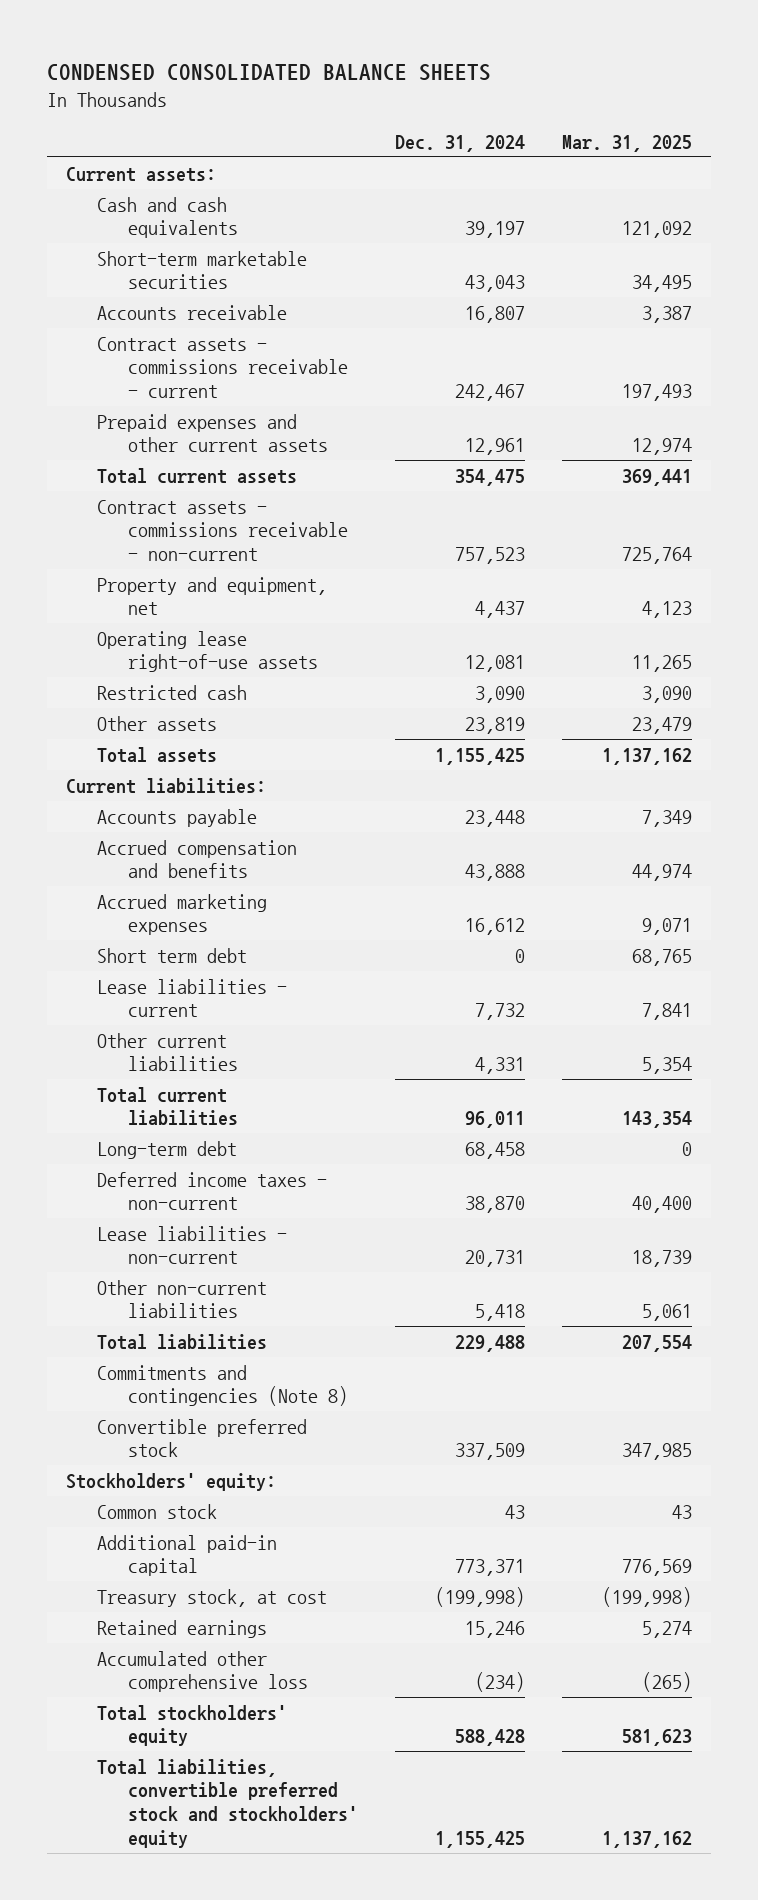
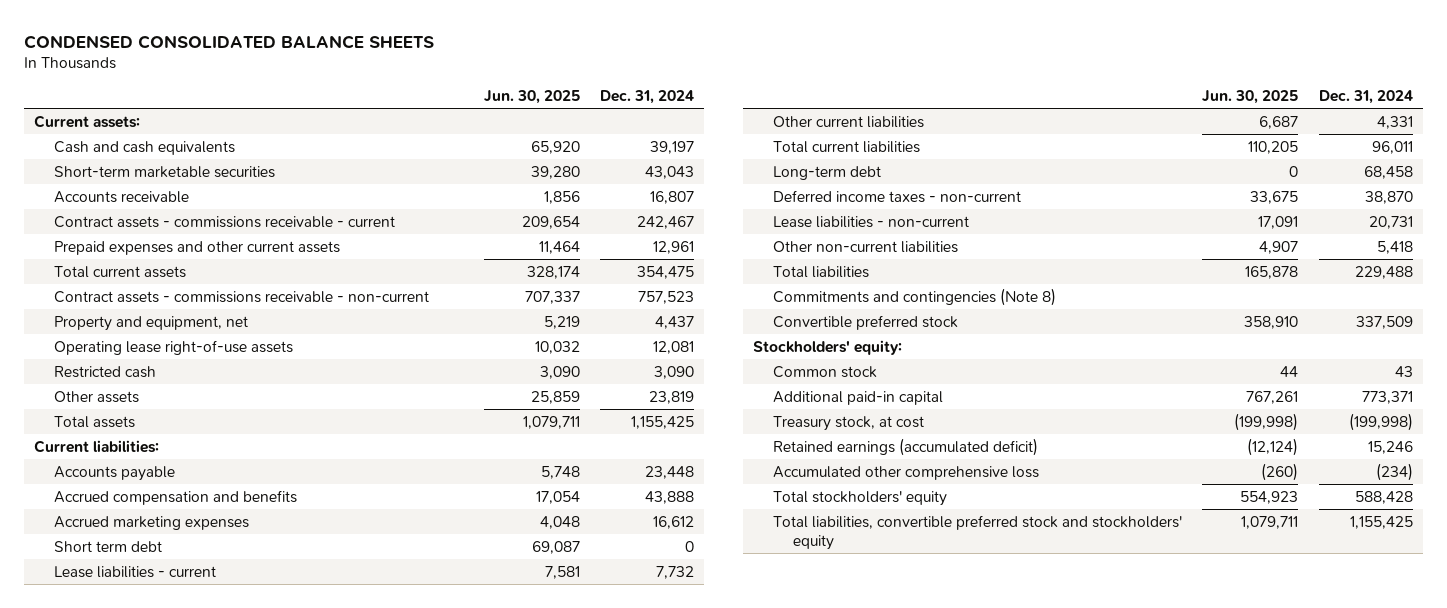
[562,134,693,152] Mar. 31, 2025 -> none
none -> [483,90,580,105] Jun. 30, 2025
[96,1619,267,1638] Retained earnings -> [772,437,1038,456] Retained earnings (accumulated deficit)

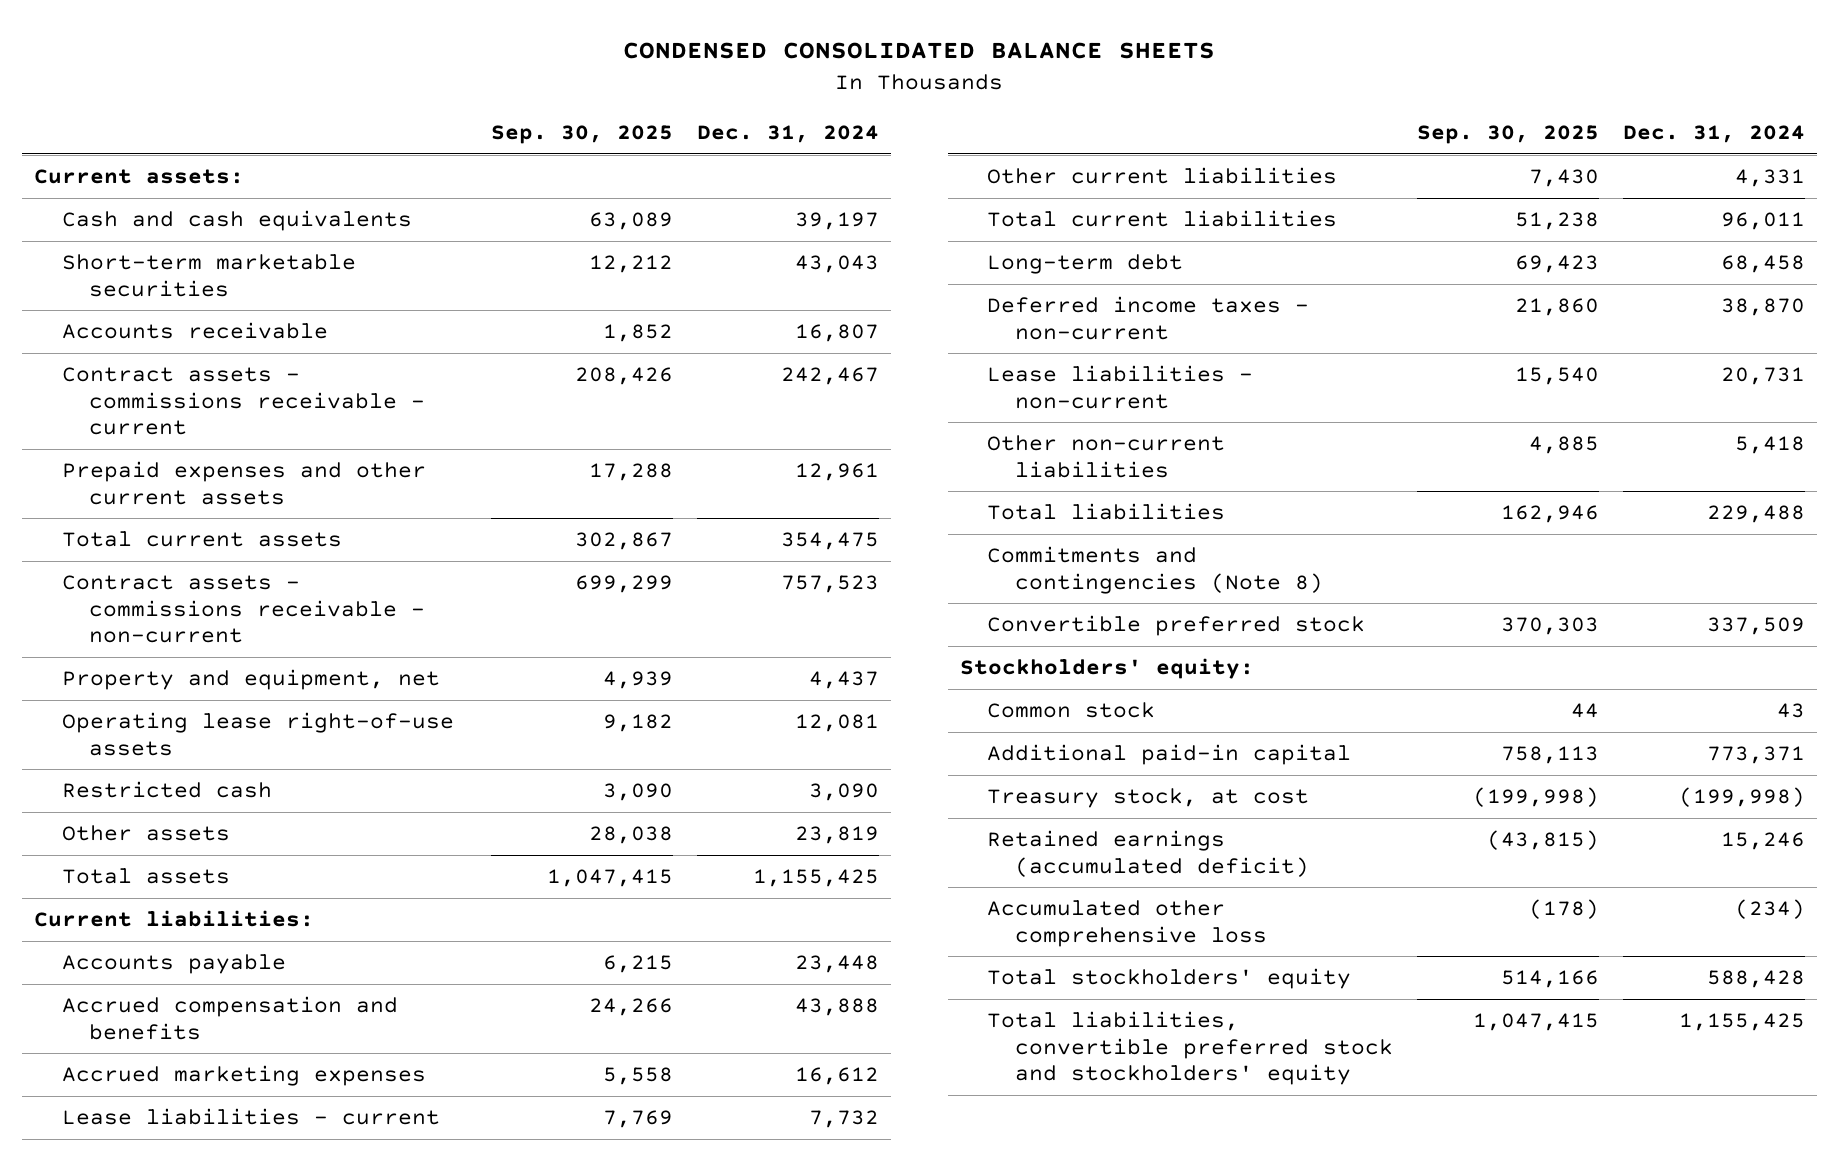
[483,90,580,105] Jun. 30, 2025 -> none
none -> [490,125,673,145] Sep. 30, 2025
[54,540,163,552] Short term debt -> none

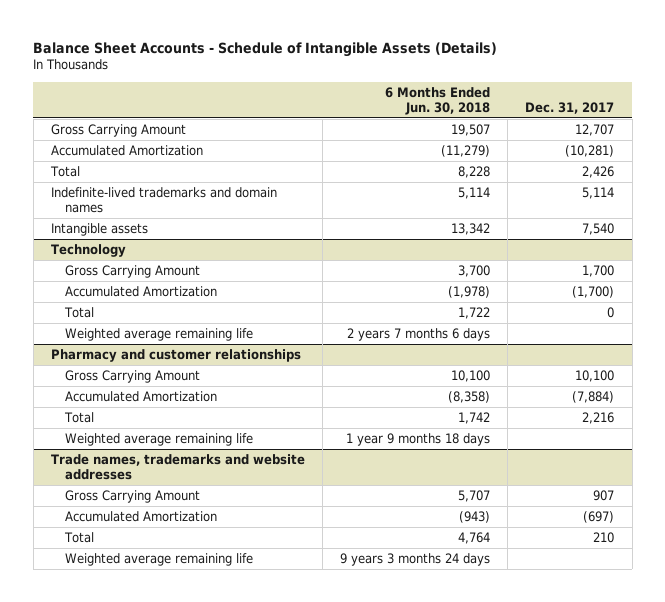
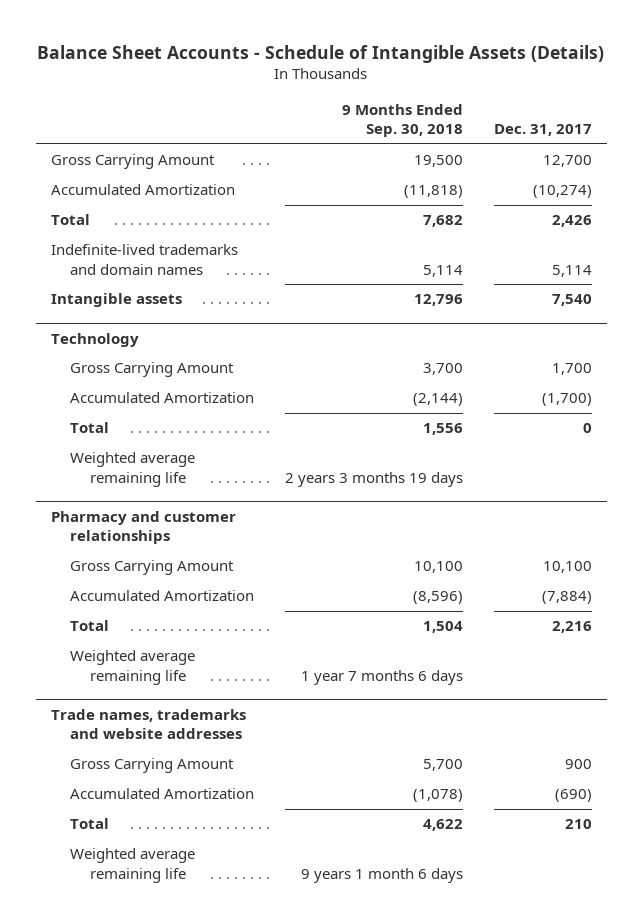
[385,86,491,115] 6 Months Ended Jun. 30, 2018 -> none
none -> [341,103,463,138] 9 Months Ended Sep. 30, 2018
[575,124,615,137] 12,707 -> [542,155,592,168] 12,700
[565,145,615,158] (10,281) -> [532,185,592,199] (10,274)
[593,490,615,502] 907 -> [564,759,592,770] 900
[583,511,615,524] (697) -> [554,789,592,803] (690)

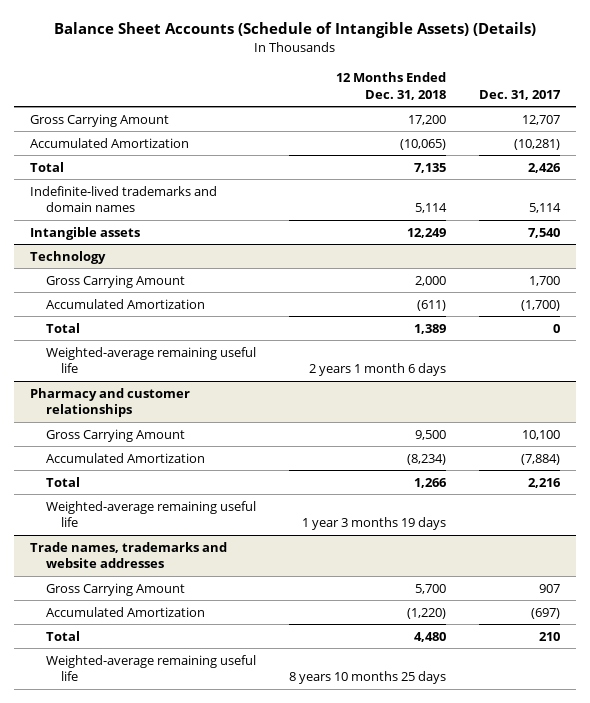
[37,45,605,64] Balance Sheet Accounts - Schedule of Intangible Assets (Details) -> [54,22,537,39] Balance Sheet Accounts (Schedule of Intangible Assets) (Details)
[341,103,463,138] 9 Months Ended Sep. 30, 2018 -> none
none -> [335,72,446,100] 12 Months Ended Dec. 31, 2018
[542,155,592,168] 12,700 -> [521,114,560,125] 12,707
[532,185,592,199] (10,274) -> [513,138,560,150] (10,281)
[70,452,196,487] Weighted average remaining life -> [45,346,256,374] Weighted-average remaining useful life
[70,650,196,685] Weighted average remaining life -> [45,500,256,528] Weighted-average remaining useful life
[564,759,592,770] 900 -> [538,583,560,593] 907
[554,789,592,803] (690) -> [530,607,560,619] (697)
[70,848,196,883] Weighted average remaining life -> [45,654,256,682] Weighted-average remaining useful life

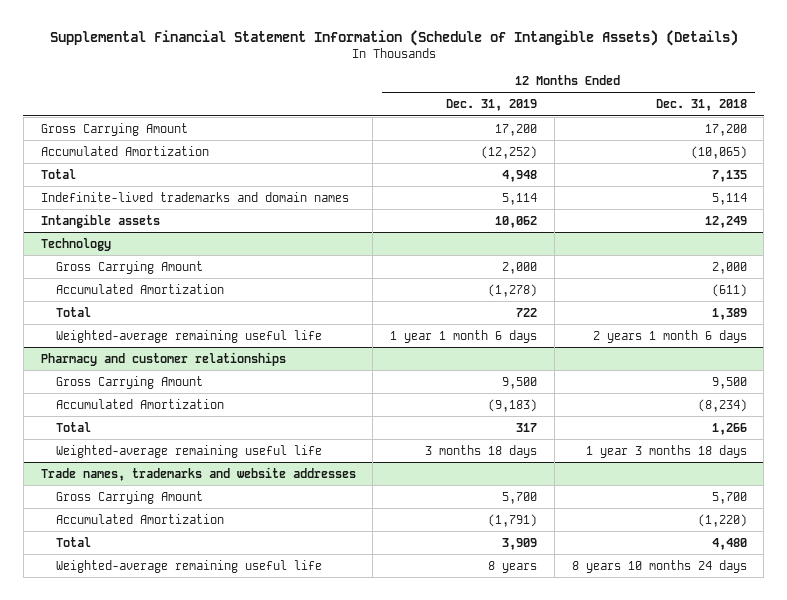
[54,22,537,39] Balance Sheet Accounts (Schedule of Intangible Assets) (Details) -> [49,29,738,46] Supplemental Financial Statement Information (Schedule of Intangible Assets) (Details)
[478,89,561,100] Dec. 31, 2017 -> none
none -> [446,99,538,112] Dec. 31, 2019
[301,517,446,531] 1 year 3 months 19 days -> [585,444,747,458] 1 year 3 months 18 days
[288,671,446,685] 8 years 10 months 25 days -> [571,559,747,573] 8 years 10 months 24 days

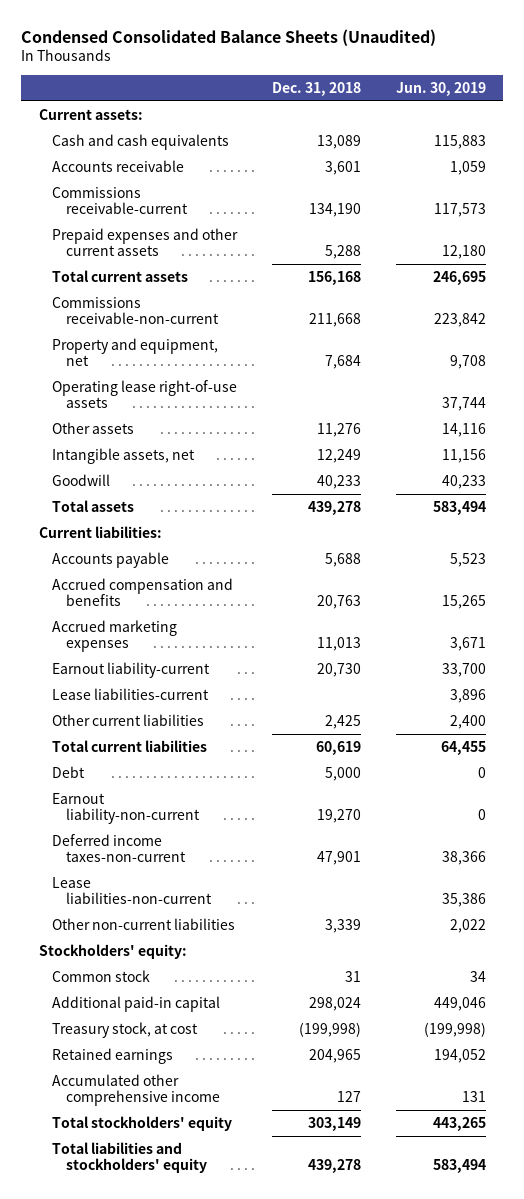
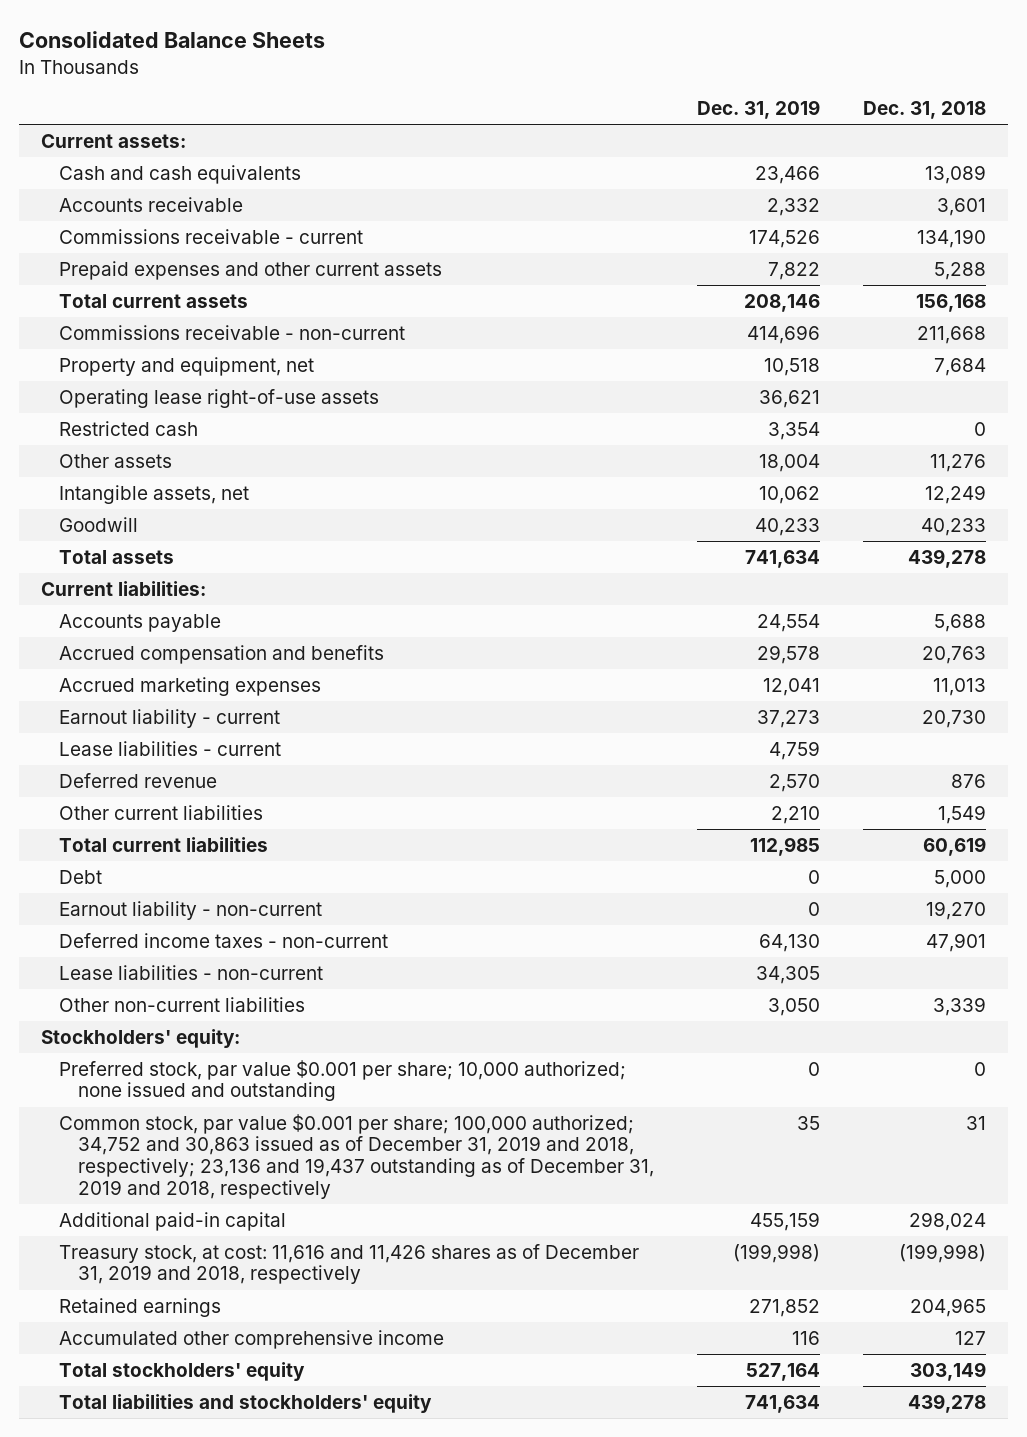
[21,28,437,46] Condensed Consolidated Balance Sheets (Unaudited) -> [19,31,326,49] Consolidated Balance Sheets
[395,81,486,96] Jun. 30, 2019 -> none
none -> [697,100,821,120] Dec. 31, 2019
[52,186,188,215] Commissions receivable-current -> [59,228,364,244] Commissions receivable - current
[52,296,219,325] Commissions receivable-non-current -> [59,324,406,340] Commissions receivable - non-current
none -> [59,420,199,436] Restricted cash
[52,661,211,678] Earnout liability-current -> [59,708,281,728] Earnout liability - current
[52,687,210,700] Lease liabilities-current -> [59,740,282,756] Lease liabilities - current
none -> [59,772,218,788] Deferred revenue
[324,714,361,729] 2,425 -> [938,804,987,824] 1,549
[52,792,200,825] Earnout liability-non-current -> [59,900,323,920] Earnout liability - non-current
[52,833,186,863] Deferred income taxes-non-current -> [59,932,389,948] Deferred income taxes - non-current
[52,876,212,905] Lease liabilities-non-current -> [59,964,324,980] Lease liabilities - non-current
none -> [59,1059,627,1102] Preferred stock, par value $0.001 per share; 10,000 authorized; none issued and outstanding
[52,969,151,982] Common stock -> [59,1113,654,1199] Common stock, par value $0.001 per share; 100,000 authorized; 34,752 and 30,863 issued as of December 31, 2019 and 2018, respectively; 23,136 and 19,437 outstanding as of December 31, 2019 and 2018, respectively
[52,1021,199,1038] Treasury stock, at cost -> [59,1243,640,1285] Treasury stock, at cost: 11,616 and 11,426 shares as of December 31, 2019 and 2018, respectively

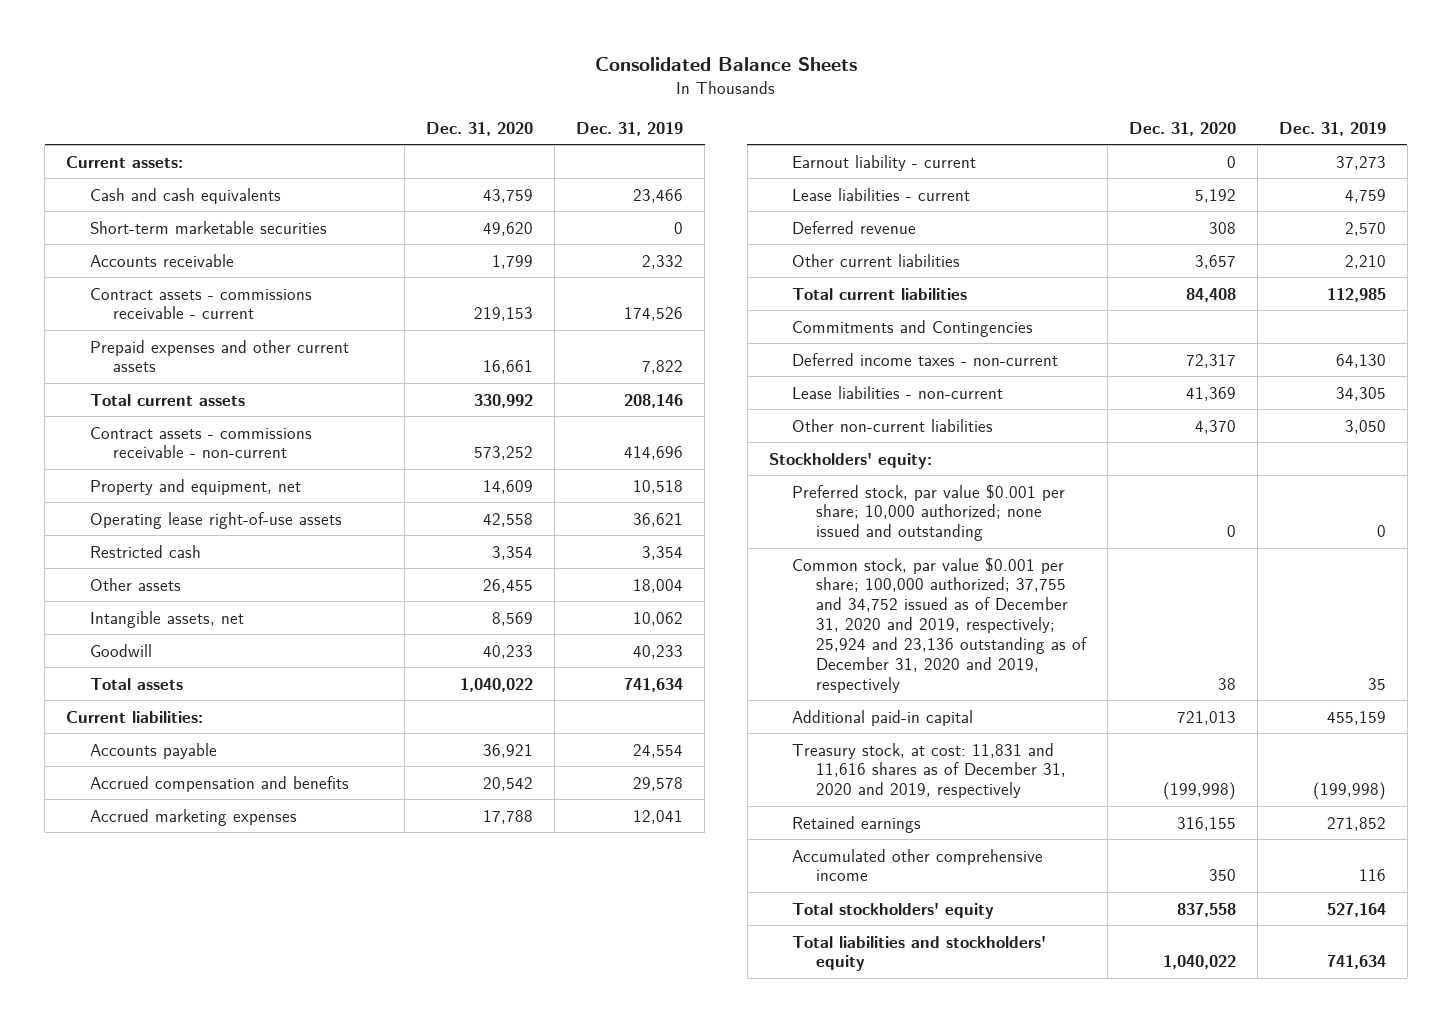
[863,101,987,120] Dec. 31, 2018 -> none
none -> [426,121,534,136] Dec. 31, 2020
none -> [89,220,327,234] Short-term marketable securities
[59,228,364,244] Commissions receivable - current -> [89,287,312,320] Contract assets - commissions receivable - current
[59,324,406,340] Commissions receivable - non-current -> [89,426,312,459] Contract assets - commissions receivable - non-current
[59,869,103,884] Debt -> none
[59,900,323,920] Earnout liability - non-current -> none
none -> [792,319,1034,337] Commitments and Contingencies
[59,1113,654,1199] Common stock, par value $0.001 per share; 100,000 authorized; 34,752 and 30,863 issued as of December 31, 2019 and 2018, respectively; 23,136 and 19,437 outstanding as of December 31, 2019 and 2018, respectively -> [792,556,1087,693] Common stock, par value $0.001 per share; 100,000 authorized; 37,755 and 34,752 issued as of December 31, 2020 and 2019, respectively; 25,924 and 23,136 outstanding as of December 31, 2020 and 2019, respectively
[59,1243,640,1285] Treasury stock, at cost: 11,616 and 11,426 shares as of December 31, 2019 and 2018, respectively -> [792,742,1066,799] Treasury stock, at cost: 11,831 and 11,616 shares as of December 31, 2020 and 2019, respectively

